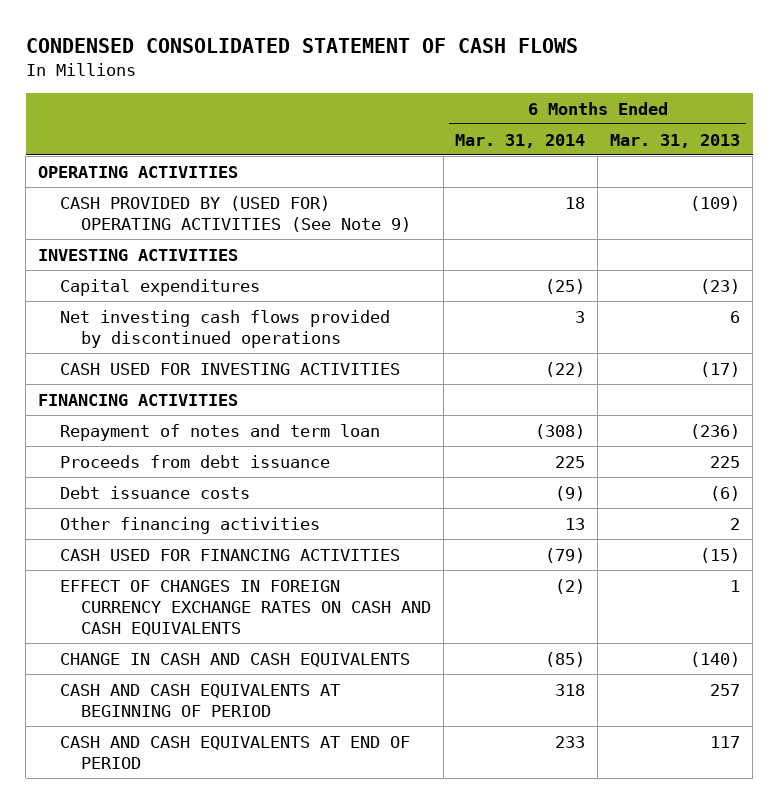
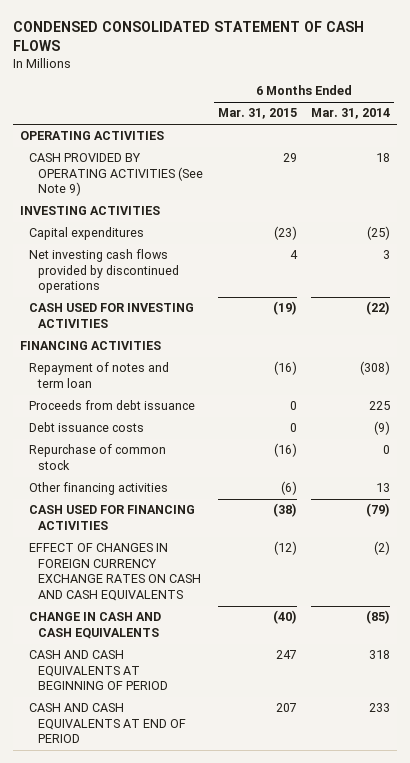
[610,133,741,148] Mar. 31, 2013 -> none
none -> [217,108,297,120] Mar. 31, 2015
[59,195,411,232] CASH PROVIDED BY (USED FOR) OPERATING ACTIVITIES (See Note 9) -> [29,153,204,197] CASH PROVIDED BY OPERATING ACTIVITIES (See Note 9)
none -> [29,444,167,470] Repurchase of common stock

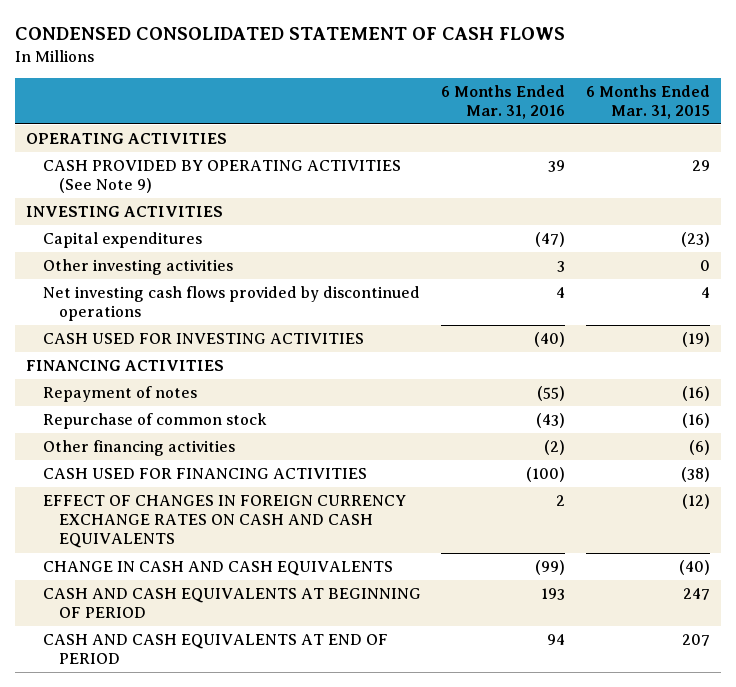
[310,108,390,120] Mar. 31, 2014 -> none
none -> [441,84,566,119] 6 Months Ended Mar. 31, 2016
none -> [42,259,233,276] Other investing activities
[29,400,196,411] Proceeds from debt issuance -> none
[29,422,145,433] Debt issuance costs -> none
[29,362,170,388] Repayment of notes and term loan -> [42,386,197,403] Repayment of notes

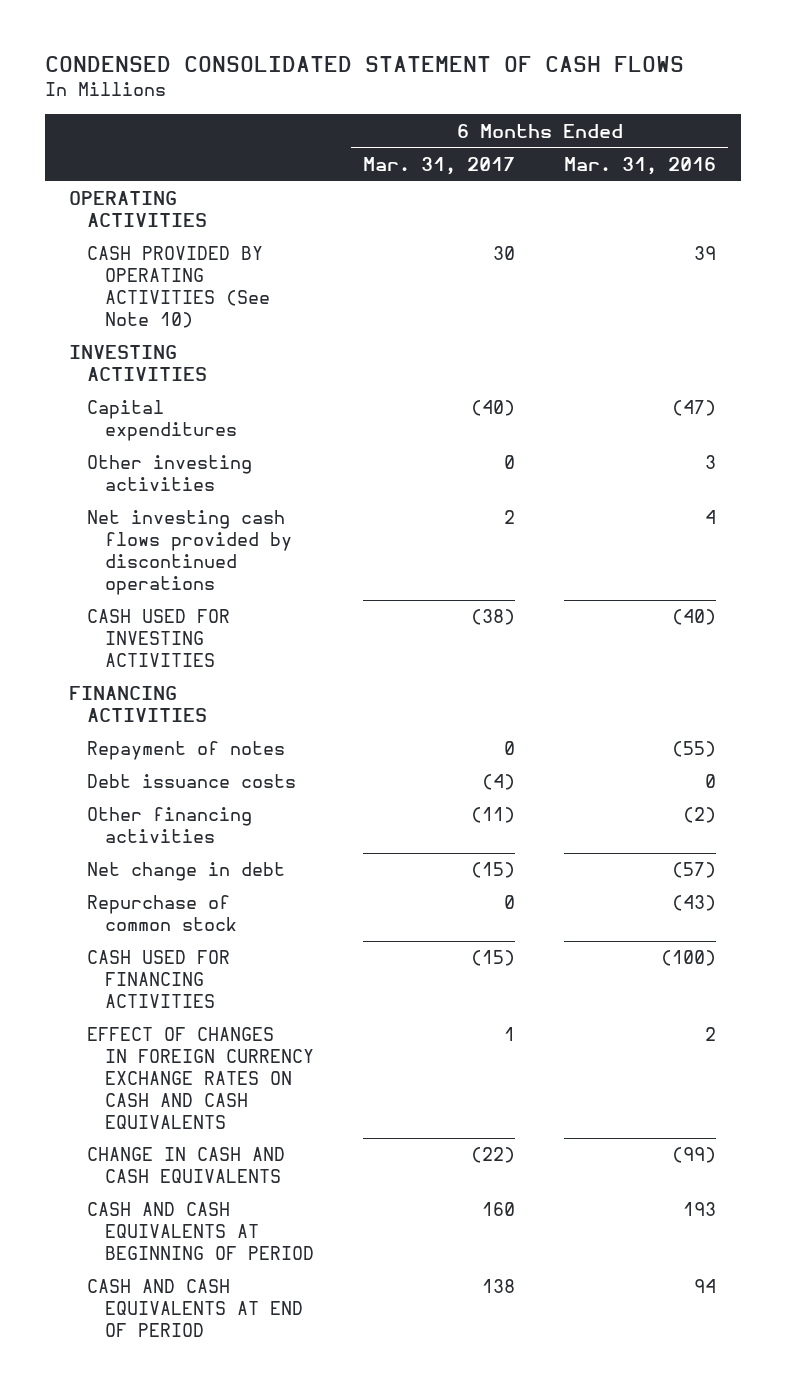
[586,84,711,119] 6 Months Ended Mar. 31, 2015 -> none
none -> [363,156,516,175] Mar. 31, 2017
[42,160,401,194] CASH PROVIDED BY OPERATING ACTIVITIES (See Note 9) -> [87,246,271,328] CASH PROVIDED BY OPERATING ACTIVITIES (See Note 10)
none -> [87,774,297,789] Debt issuance costs
none -> [87,862,286,882] Net change in debt
[42,413,267,430] Repurchase of common stock -> [87,895,238,932] Repurchase of common stock

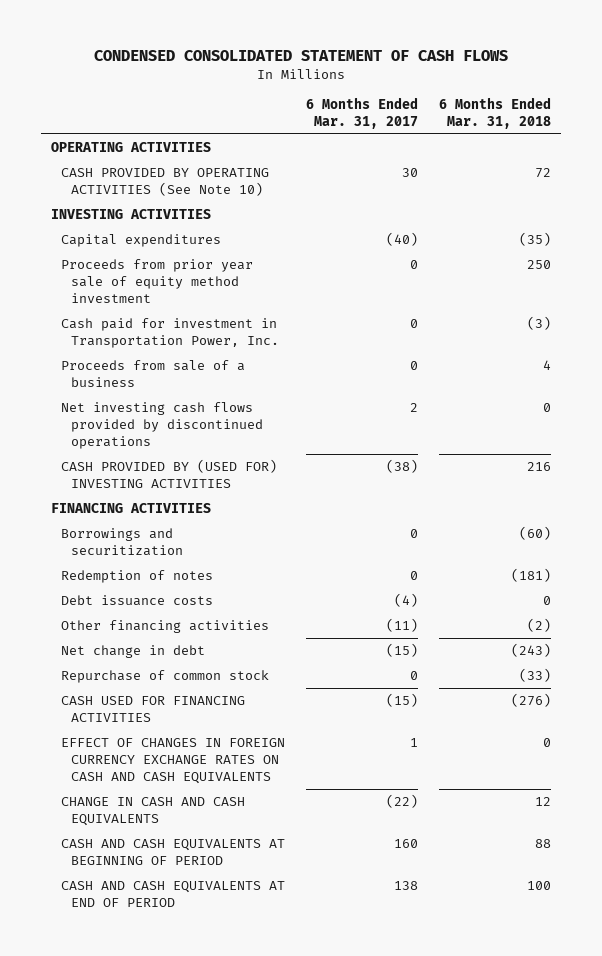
[564,156,717,175] Mar. 31, 2016 -> none
none -> [438,96,551,129] 6 Months Ended Mar. 31, 2018
[87,455,253,492] Other investing activities -> none
none -> [61,259,254,304] Proceeds from prior year sale of equity method investment
none -> [61,318,280,349] Cash paid for investment in Transportation Power, Inc.
none -> [61,360,246,388] Proceeds from sale of a business
[87,609,231,668] CASH USED FOR INVESTING ACTIVITIES -> [61,459,278,489] CASH PROVIDED BY (USED FOR) INVESTING ACTIVITIES
none -> [61,528,184,557] Borrowings and securitization
[87,741,286,761] Repayment of notes -> [61,570,214,584] Redemption of notes

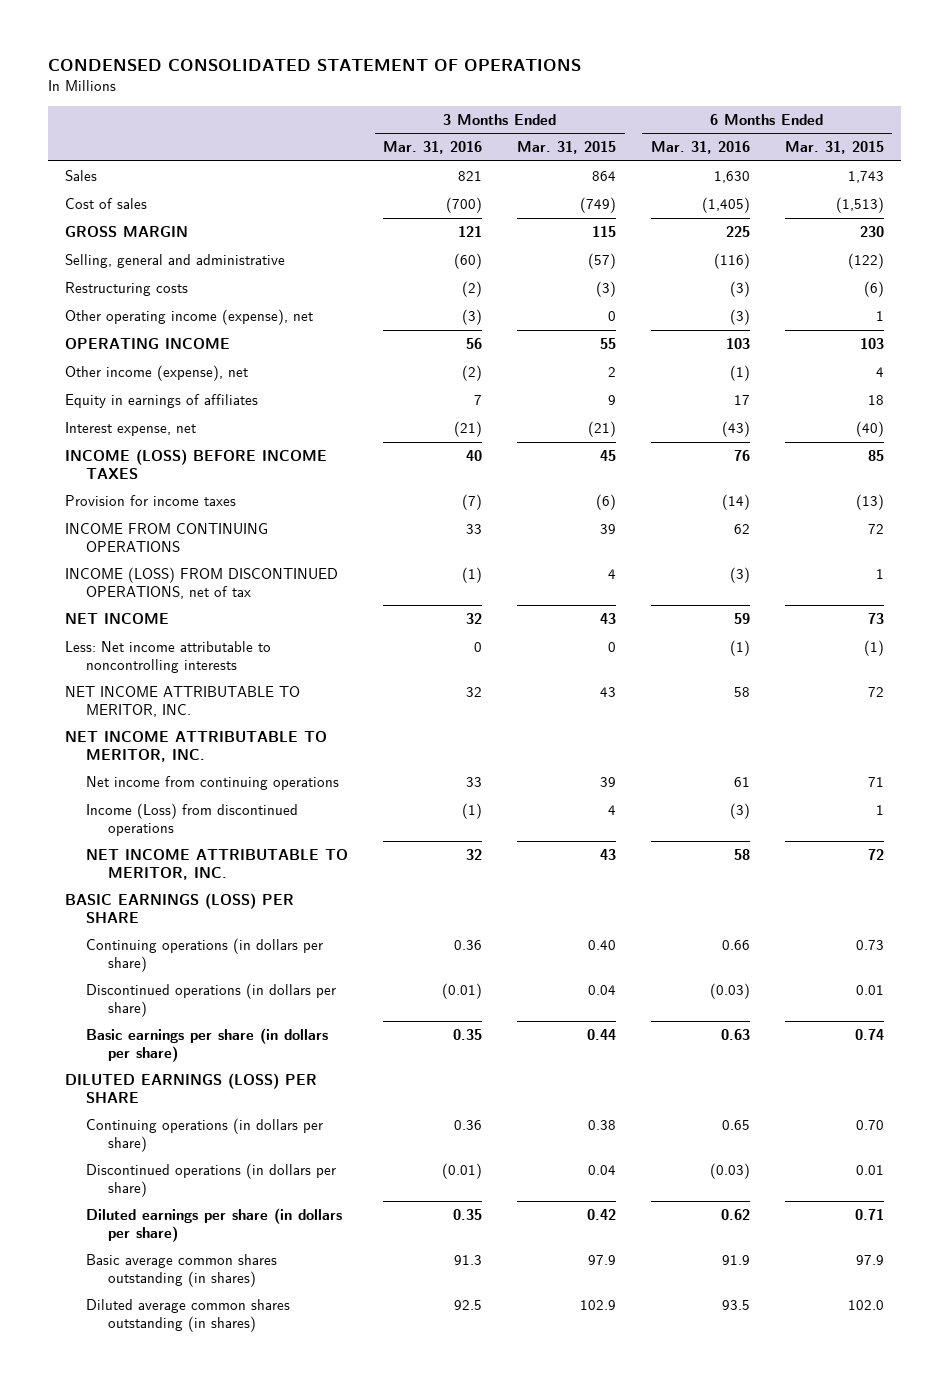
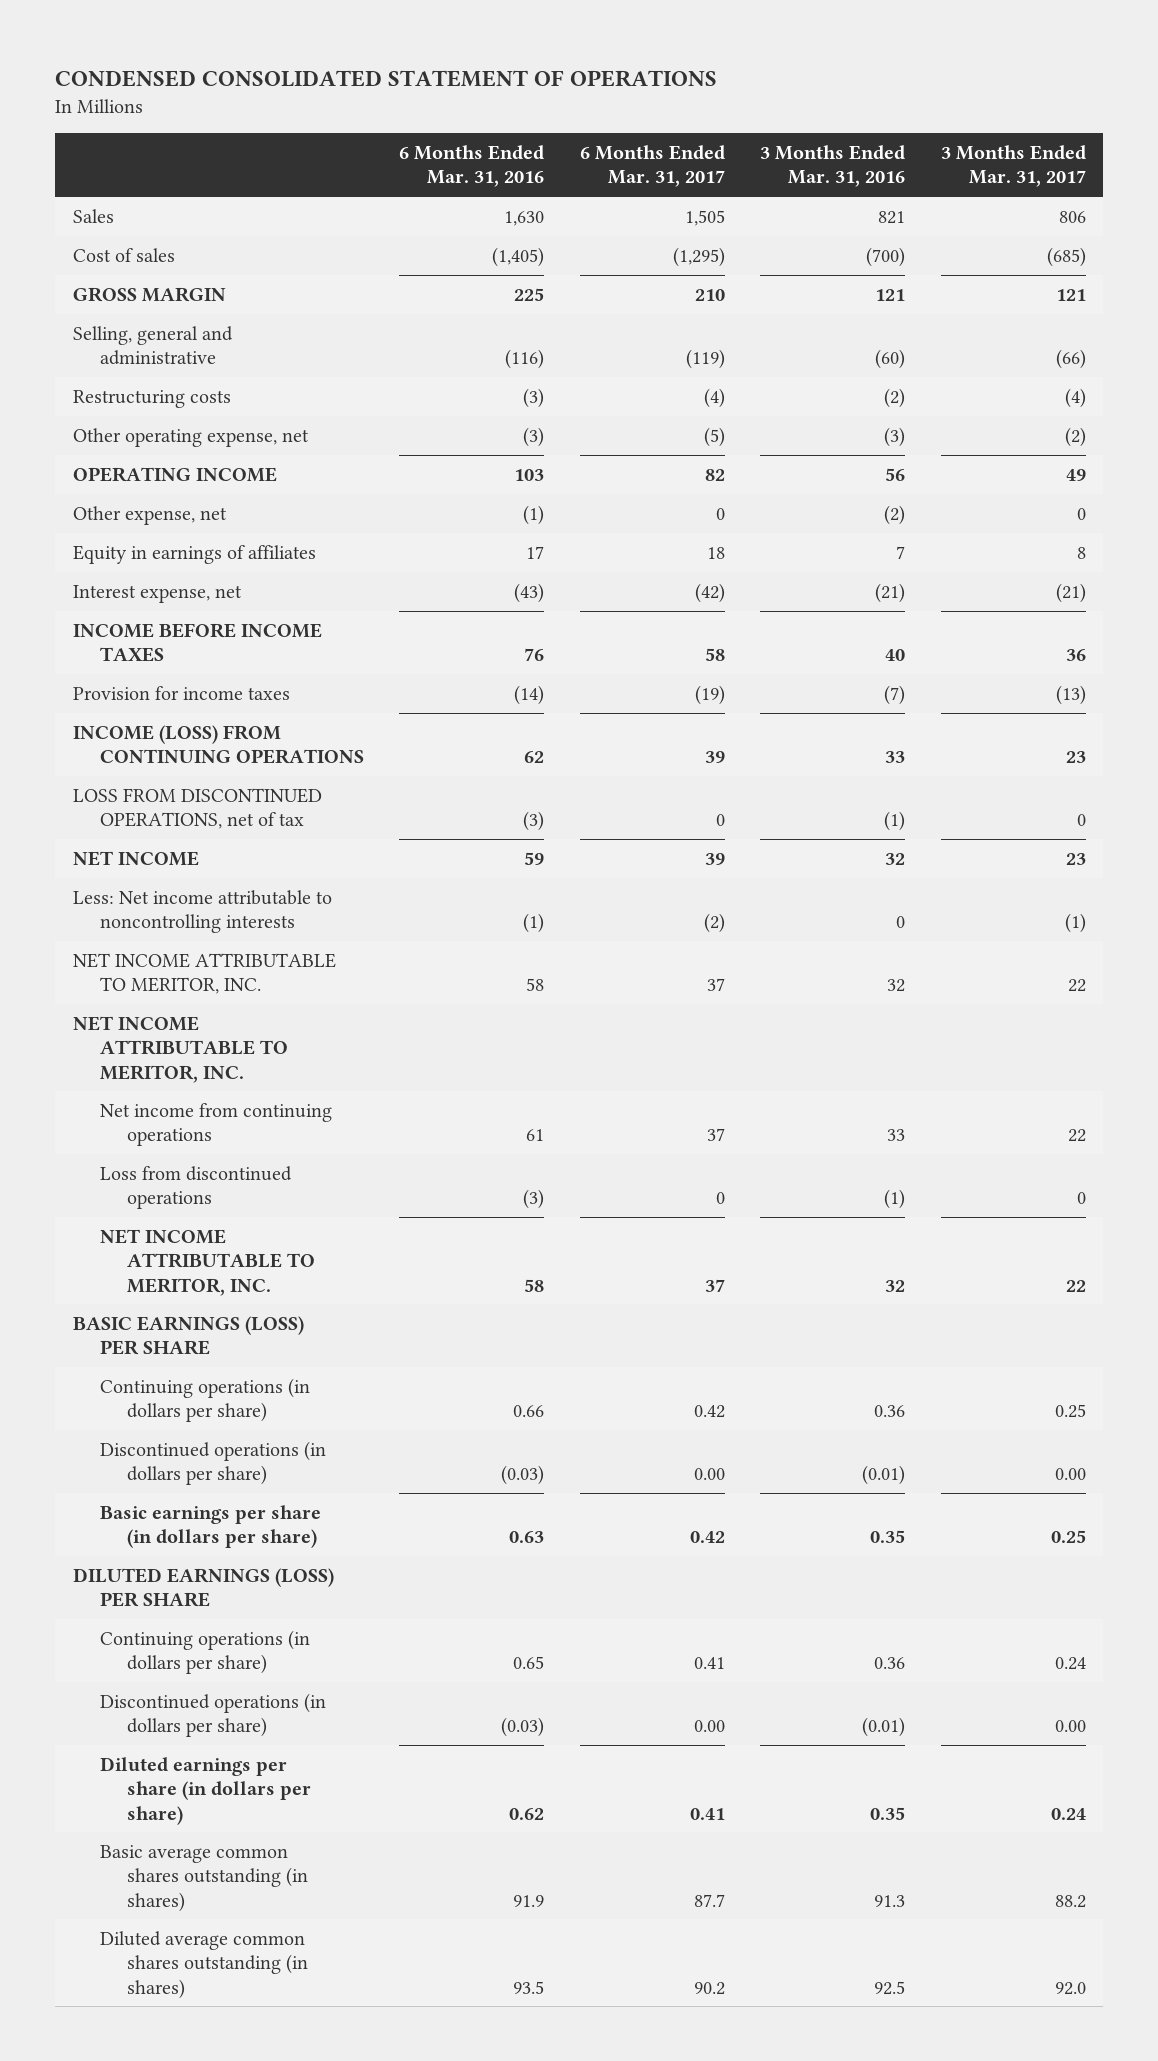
[517,141,617,155] Mar. 31, 2015 -> none
[784,141,884,155] Mar. 31, 2015 -> none
none -> [579,145,725,188] 6 Months Ended Mar. 31, 2017
none -> [940,145,1086,188] 3 Months Ended Mar. 31, 2017
[64,308,313,325] Other operating income (expense), net -> [72,428,309,448] Other operating expense, net
[64,364,248,381] Other income (expense), net -> [72,506,227,526] Other expense, net
[64,448,327,479] INCOME (LOSS) BEFORE INCOME TAXES -> [72,623,322,663] INCOME BEFORE INCOME TAXES
[64,522,268,552] INCOME FROM CONTINUING OPERATIONS -> [72,725,364,765] INCOME (LOSS) FROM CONTINUING OPERATIONS
[64,566,338,599] INCOME (LOSS) FROM DISCONTINUED OPERATIONS, net of tax -> [72,788,322,830] LOSS FROM DISCONTINUED OPERATIONS, net of tax
[86,802,299,836] Income (Loss) from discontinued operations -> [99,1166,292,1210] Loss from discontinued operations

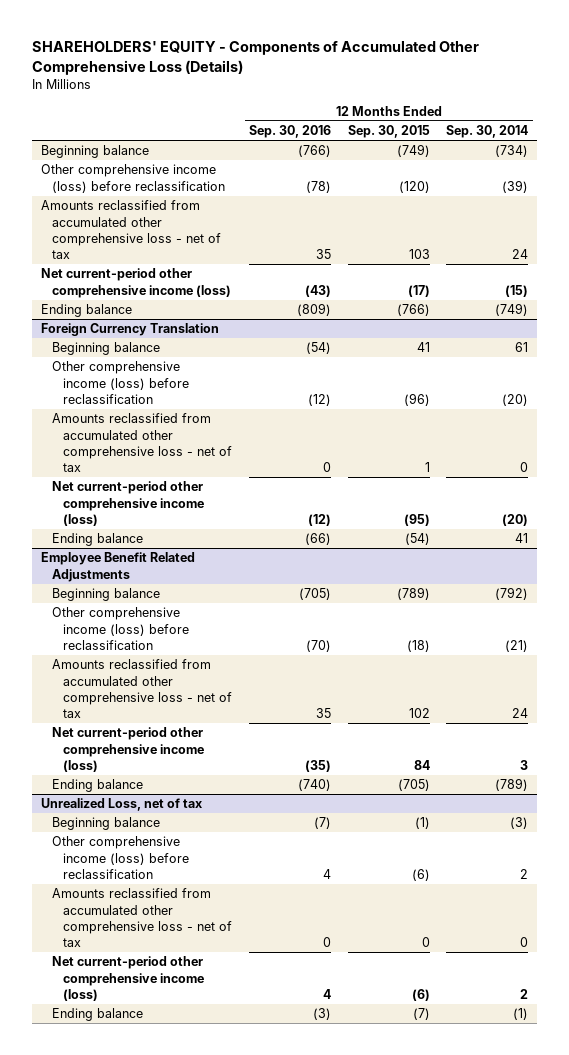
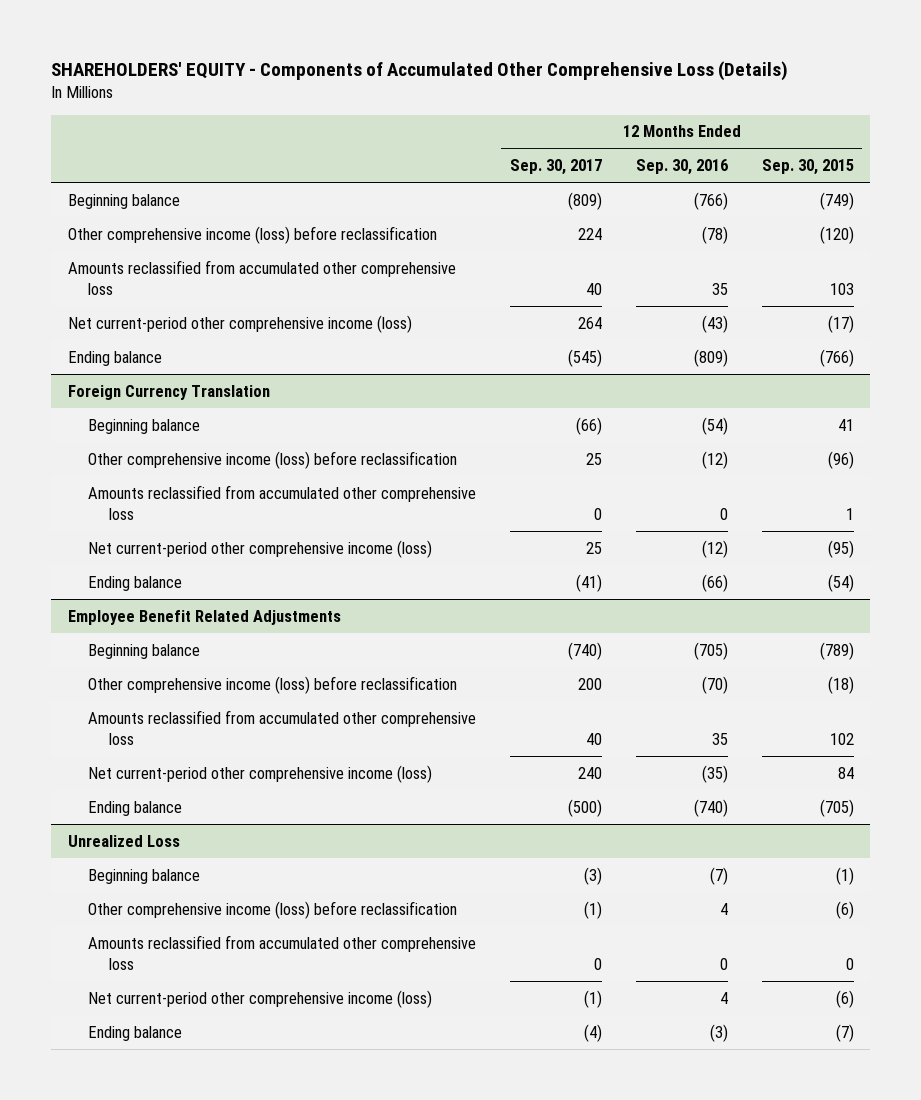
[446,125,529,139] Sep. 30, 2014 -> none
none -> [509,159,602,176] Sep. 30, 2017
[40,200,221,260] Amounts reclassified from accumulated other comprehensive loss - net of tax -> [67,259,456,295] Amounts reclassified from accumulated other comprehensive loss
[51,413,232,473] Amounts reclassified from accumulated other comprehensive loss - net of tax -> [88,484,477,520] Amounts reclassified from accumulated other comprehensive loss
[51,659,232,719] Amounts reclassified from accumulated other comprehensive loss - net of tax -> [88,709,477,745] Amounts reclassified from accumulated other comprehensive loss
[40,798,202,812] Unrealized Loss, net of tax -> [67,834,180,847] Unrealized Loss
[51,888,232,948] Amounts reclassified from accumulated other comprehensive loss - net of tax -> [88,934,477,970] Amounts reclassified from accumulated other comprehensive loss

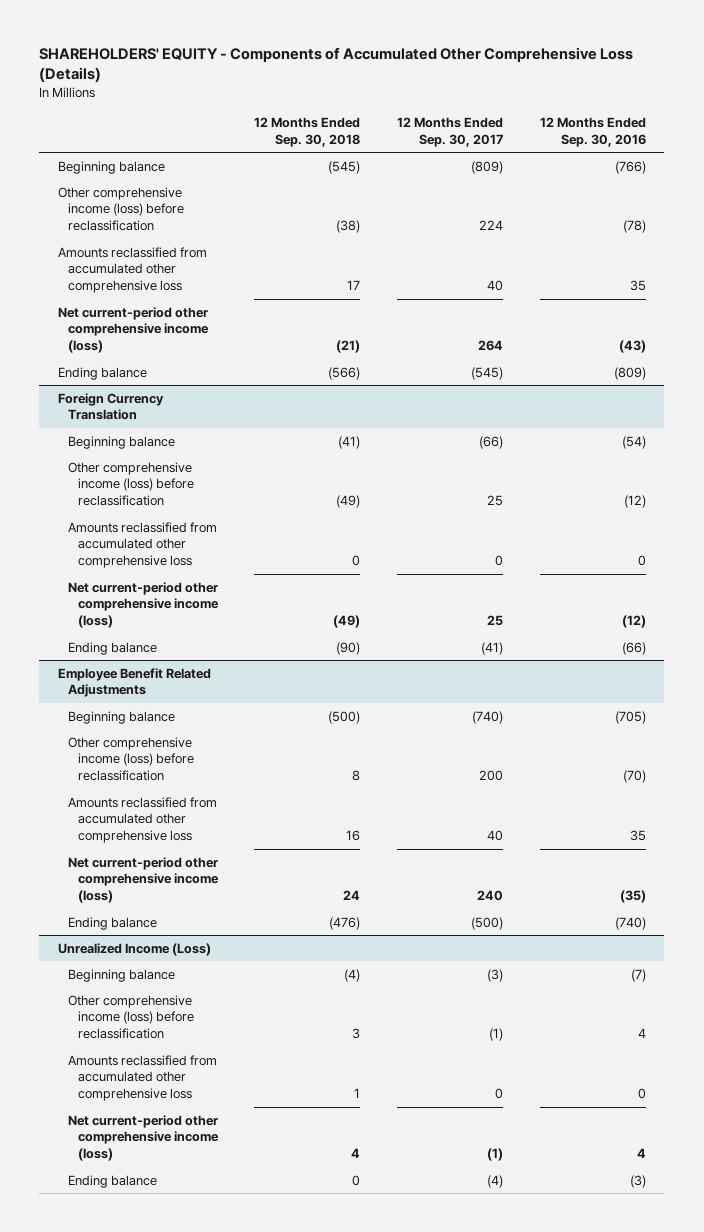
[761,159,854,176] Sep. 30, 2015 -> none
none -> [254,117,361,147] 12 Months Ended Sep. 30, 2018
[67,834,180,847] Unrealized Loss -> [57,942,211,956] Unrealized Income (Loss)

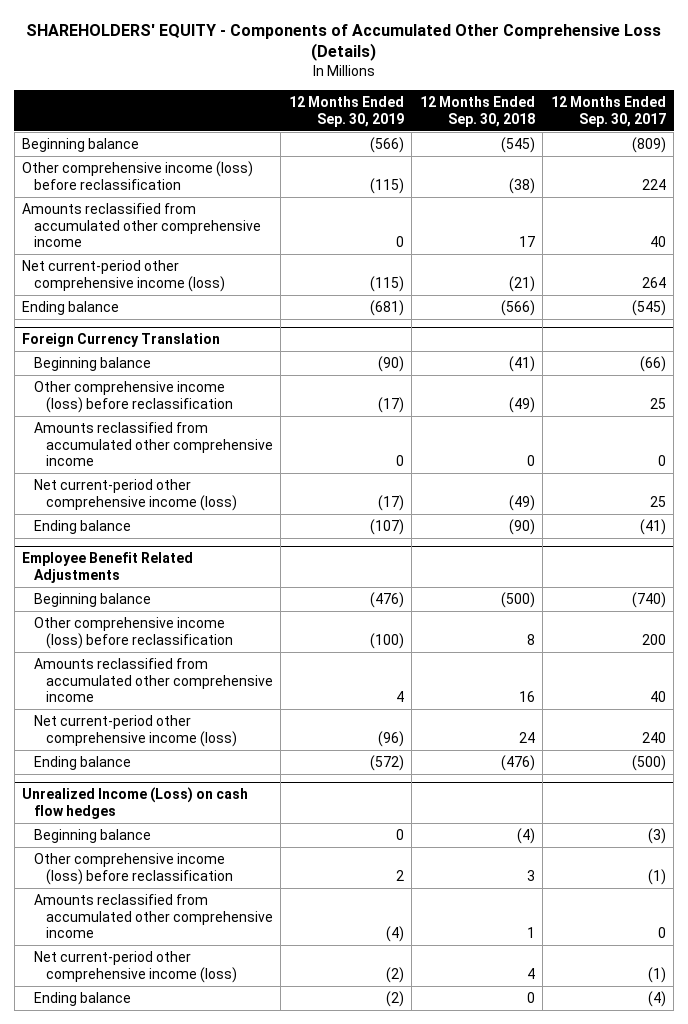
[539,117,646,147] 12 Months Ended Sep. 30, 2016 -> none
none -> [288,95,404,127] 12 Months Ended Sep. 30, 2019
[57,246,207,294] Amounts reclassified from accumulated other comprehensive loss -> [22,202,261,248] Amounts reclassified from accumulated other comprehensive income
[67,521,217,569] Amounts reclassified from accumulated other comprehensive loss -> [33,421,273,467] Amounts reclassified from accumulated other comprehensive income
[67,796,217,844] Amounts reclassified from accumulated other comprehensive loss -> [33,657,273,703] Amounts reclassified from accumulated other comprehensive income
[57,942,211,956] Unrealized Income (Loss) -> [22,787,249,820] Unrealized Income (Loss) on cash flow hedges
[67,1054,217,1102] Amounts reclassified from accumulated other comprehensive loss -> [33,893,273,939] Amounts reclassified from accumulated other comprehensive income

